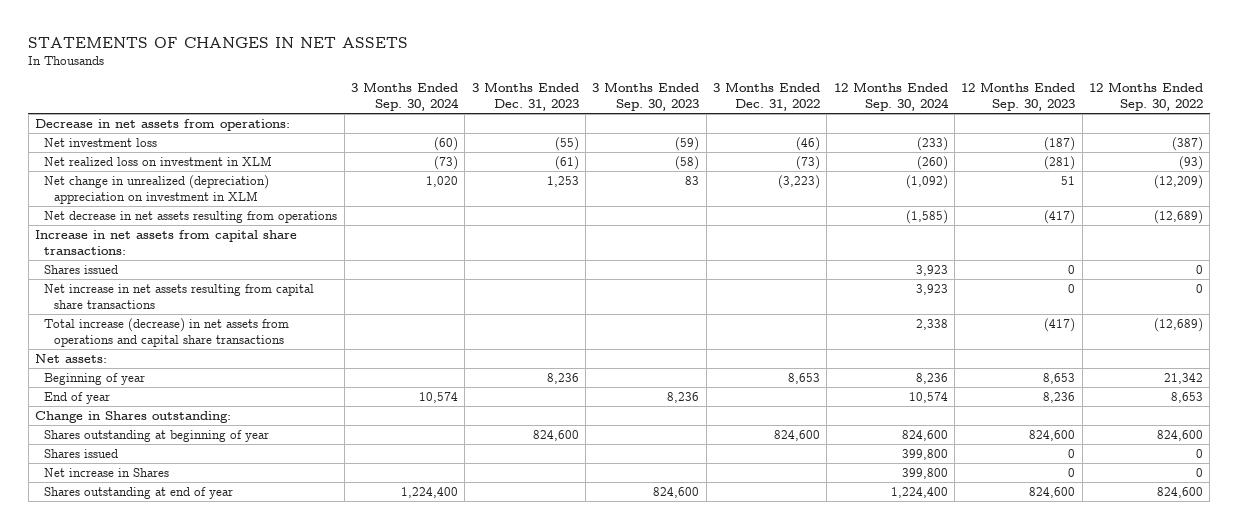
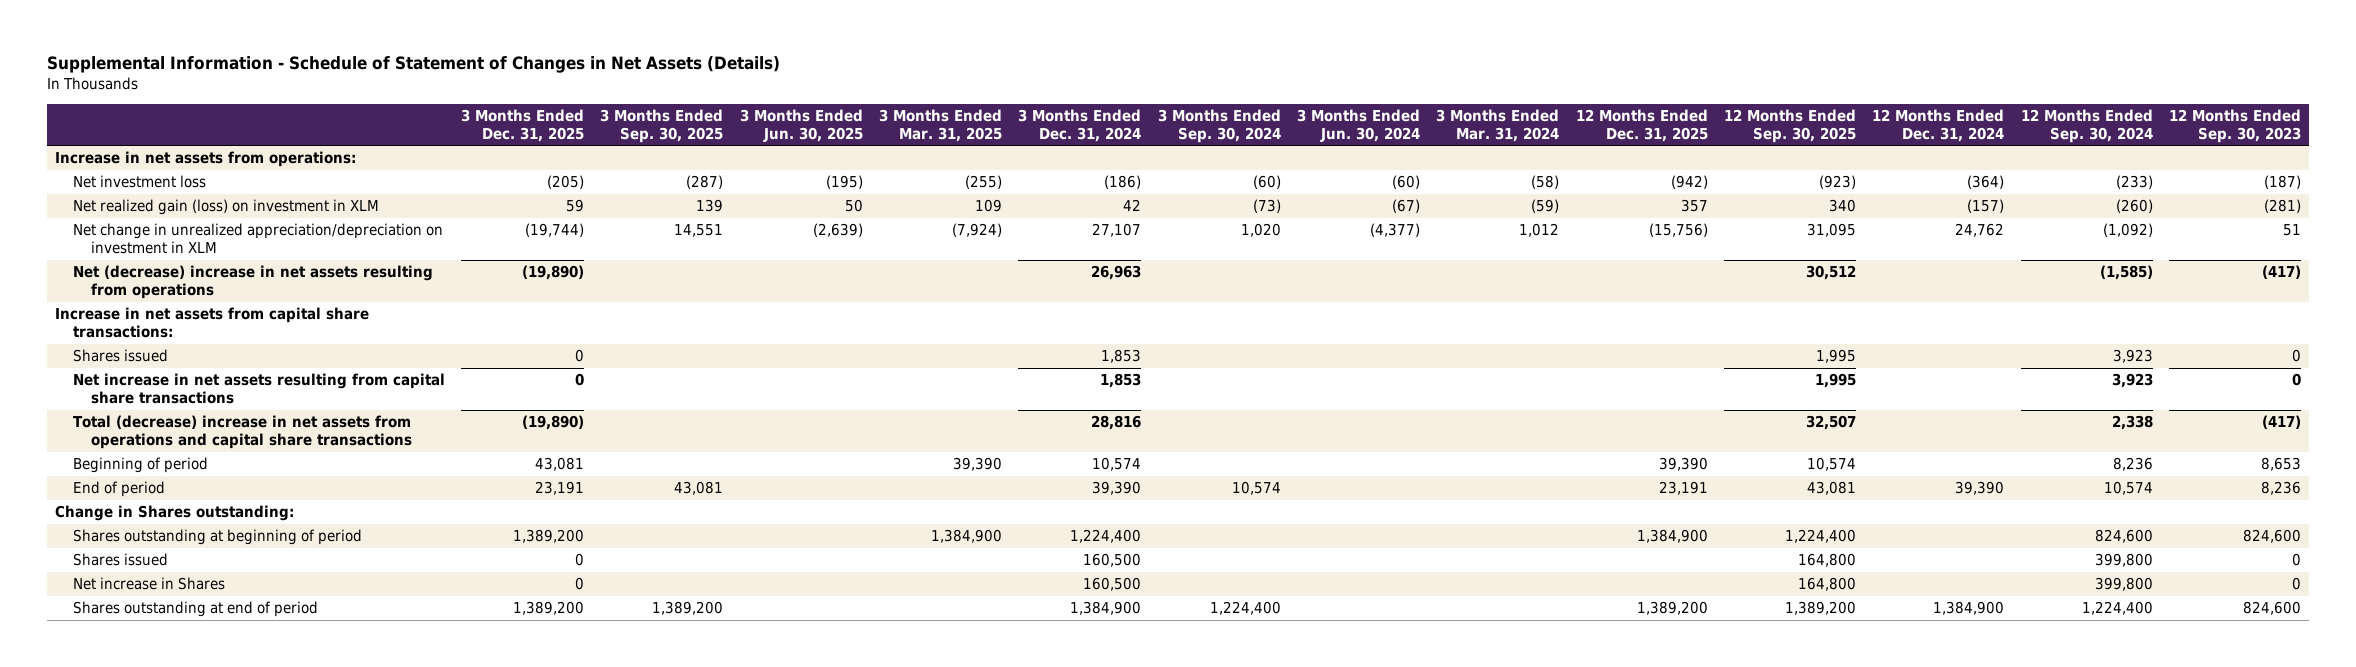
[28,37,409,49] STATEMENTS OF CHANGES IN NET ASSETS -> [46,56,780,74] Supplemental Information - Schedule of Statement of Changes in Net Assets (Details)
[471,82,579,111] 3 Months Ended Dec. 31, 2023 -> none
[592,82,700,111] 3 Months Ended Sep. 30, 2023 -> none
[712,82,820,111] 3 Months Ended Dec. 31, 2022 -> none
[1088,82,1203,111] 12 Months Ended Sep. 30, 2022 -> none
none -> [461,108,585,142] 3 Months Ended Dec. 31, 2025
none -> [600,108,724,143] 3 Months Ended Sep. 30, 2025
none -> [739,108,863,142] 3 Months Ended Jun. 30, 2025
none -> [879,108,1003,142] 3 Months Ended Mar. 31, 2025
none -> [1018,108,1142,142] 3 Months Ended Dec. 31, 2024
none -> [1297,108,1421,142] 3 Months Ended Jun. 30, 2024
none -> [1436,108,1560,142] 3 Months Ended Mar. 31, 2024
none -> [1575,108,1708,142] 12 Months Ended Dec. 31, 2025
none -> [1724,108,1857,143] 12 Months Ended Sep. 30, 2025
none -> [1872,108,2005,142] 12 Months Ended Dec. 31, 2024
[35,119,291,132] Decrease in net assets from operations: -> [55,151,357,168] Increase in net assets from operations:
[44,156,273,167] Net realized loss on investment in XLM -> [72,199,379,216] Net realized gain (loss) on investment in XLM
[44,175,270,204] Net change in unrealized (depreciation) appreciation on investment in XLM -> [72,223,443,255] Net change in unrealized appreciation/depreciation on investment in XLM
[44,211,338,224] Net decrease in net assets resulting from operations -> [72,265,433,300] Net (decrease) increase in net assets resulting from operations
[35,354,108,364] Net assets: -> none
[44,318,290,347] Total increase (decrease) in net assets from operations and capital share transactions -> [72,415,412,450] Total (decrease) increase in net assets from operations and capital share transactions
[44,373,146,386] Beginning of year -> [72,457,208,474] Beginning of period
[44,392,111,405] End of year -> [72,481,165,498] End of period
[44,430,270,443] Shares outstanding at beginning of year -> [72,529,362,546] Shares outstanding at beginning of period
[44,487,234,500] Shares outstanding at end of year -> [72,601,318,618] Shares outstanding at end of period

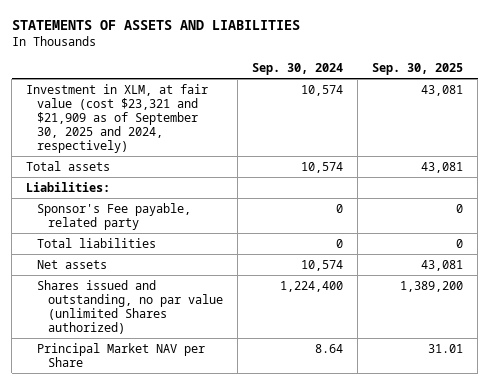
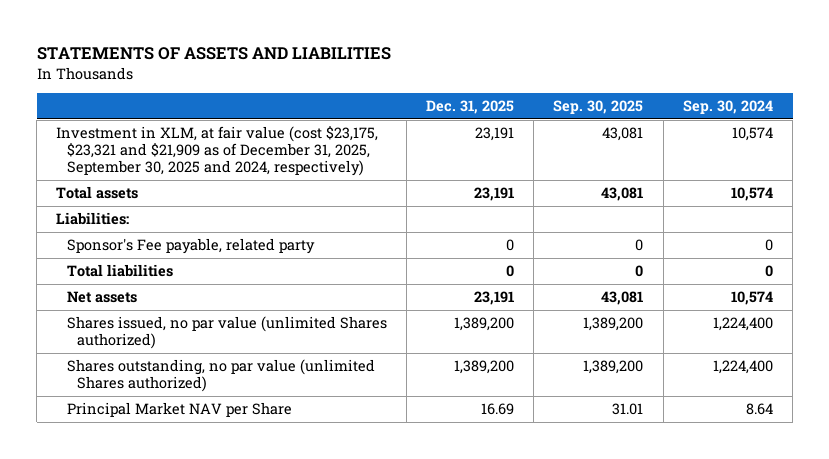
none -> [426,100,515,115] Dec. 31, 2025
[26,83,209,153] Investment in XLM, at fair value (cost $23,321 and $21,909 as of September 30, 2025 and 2024, respectively) -> [56,126,379,177] Investment in XLM, at fair value (cost $23,175, $23,321 and $21,909 as of December 31, 2025, September 30, 2025 and 2024, respectively)
none -> [66,316,387,350] Shares issued, no par value (unlimited Shares authorized)
[37,279,224,334] Shares issued and outstanding, no par value (unlimited Shares authorized) -> [66,359,375,393] Shares outstanding, no par value (unlimited Shares authorized)

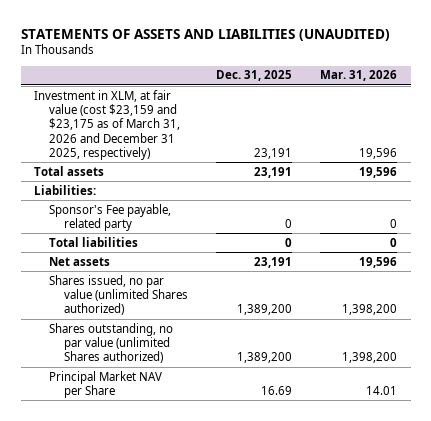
[36,47,391,61] STATEMENTS OF ASSETS AND LIABILITIES -> [20,28,390,41] STATEMENTS OF ASSETS AND LIABILITIES (UNAUDITED)
[553,100,644,115] Sep. 30, 2025 -> none
[682,100,773,115] Sep. 30, 2024 -> none
none -> [319,70,397,82] Mar. 31, 2026
[56,126,379,177] Investment in XLM, at fair value (cost $23,175, $23,321 and $21,909 as of December 31, 2025, September 30, 2025 and 2024, respectively) -> [34,89,181,160] Investment in XLM, at fair value (cost $23,159 and $23,175 as of March 31, 2026 and December 31 2025, respectively)

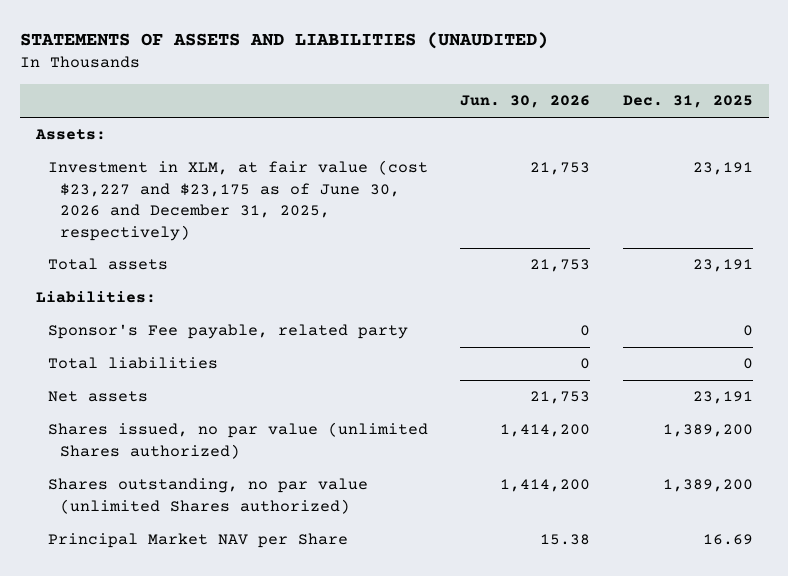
[319,70,397,82] Mar. 31, 2026 -> none
none -> [460,95,591,109] Jun. 30, 2026
none -> [34,129,106,141] Assets:
[34,89,181,160] Investment in XLM, at fair value (cost $23,159 and $23,175 as of March 31, 2026 and December 31 2025, respectively) -> [48,160,429,241] Investment in XLM, at fair value (cost $23,227 and $23,175 as of June 30, 2026 and December 31, 2025, respectively)

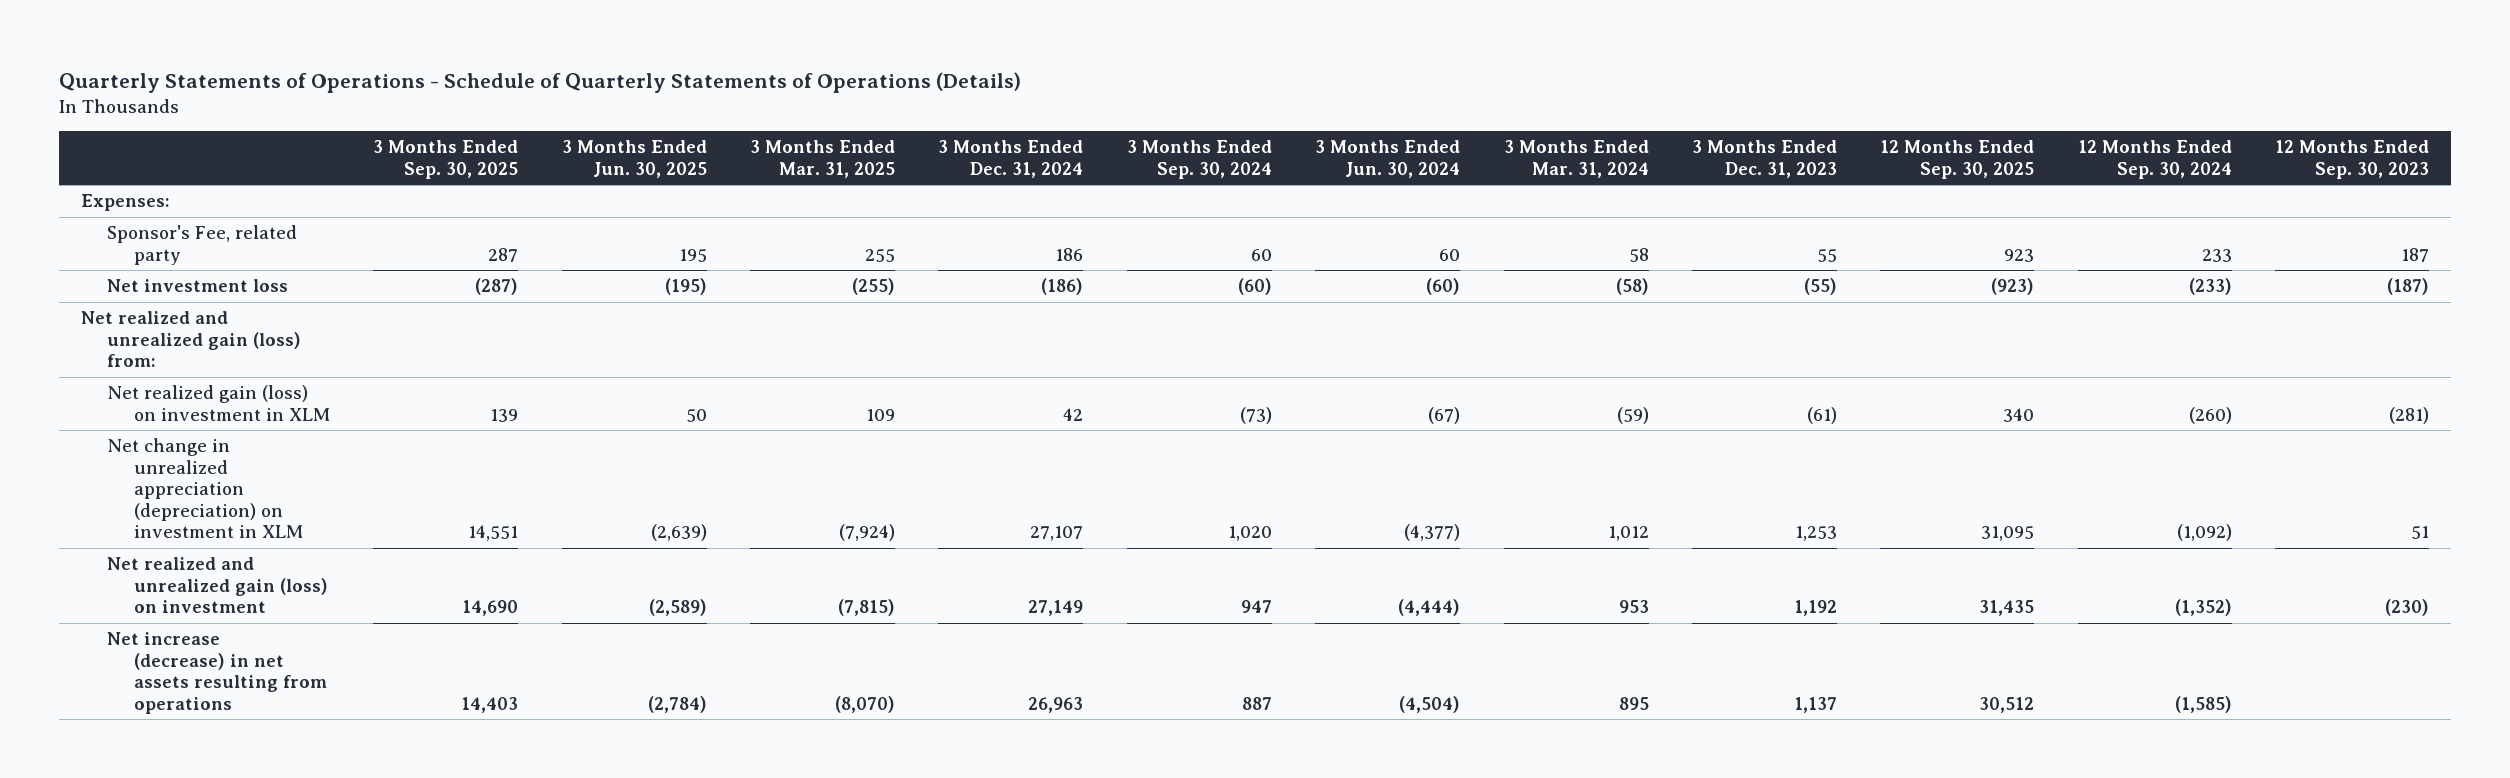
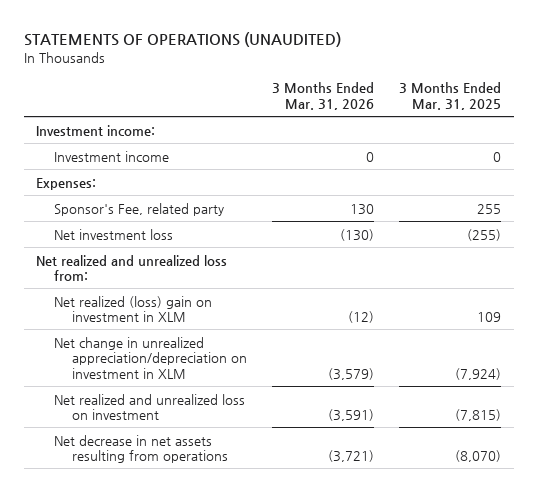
[59,71,1022,93] Quarterly Statements of Operations - Schedule of Quarterly Statements of Operations (Details) -> [23,31,341,47] STATEMENTS OF OPERATIONS (UNAUDITED)
[373,140,519,179] 3 Months Ended Sep. 30, 2025 -> none
[561,140,707,178] 3 Months Ended Jun. 30, 2025 -> none
[938,140,1084,178] 3 Months Ended Dec. 31, 2024 -> none
[1126,140,1272,179] 3 Months Ended Sep. 30, 2024 -> none
[1315,140,1461,178] 3 Months Ended Jun. 30, 2024 -> none
[1503,140,1649,178] 3 Months Ended Mar. 31, 2024 -> none
[1692,140,1838,178] 3 Months Ended Dec. 31, 2023 -> none
[1880,140,2035,179] 12 Months Ended Sep. 30, 2025 -> none
[2077,140,2232,179] 12 Months Ended Sep. 30, 2024 -> none
[2275,140,2430,179] 12 Months Ended Sep. 30, 2023 -> none
none -> [272,82,375,110] 3 Months Ended Mar. 31, 2026
none -> [36,124,156,136] Investment income:
none -> [54,150,170,162] Investment income
[80,311,302,368] Net realized and unrealized gain (loss) from: -> [36,254,228,282] Net realized and unrealized loss from:
[107,385,330,421] Net realized gain (loss) on investment in XLM -> [54,295,213,323] Net realized (loss) gain on investment in XLM
[107,438,303,539] Net change in unrealized appreciation (depreciation) on investment in XLM -> [54,336,248,379] Net change in unrealized appreciation/depreciation on investment in XLM
[107,557,328,614] Net realized and unrealized gain (loss) on investment -> [54,393,246,421] Net realized and unrealized loss on investment
[107,632,327,714] Net increase (decrease) in net assets resulting from operations -> [54,434,229,464] Net decrease in net assets resulting from operations

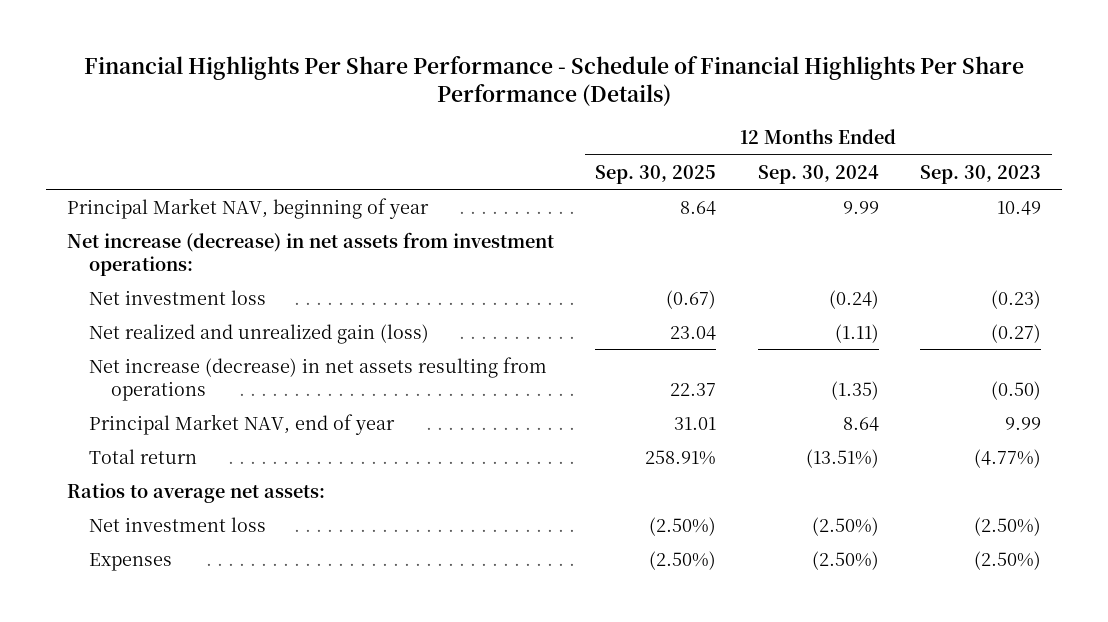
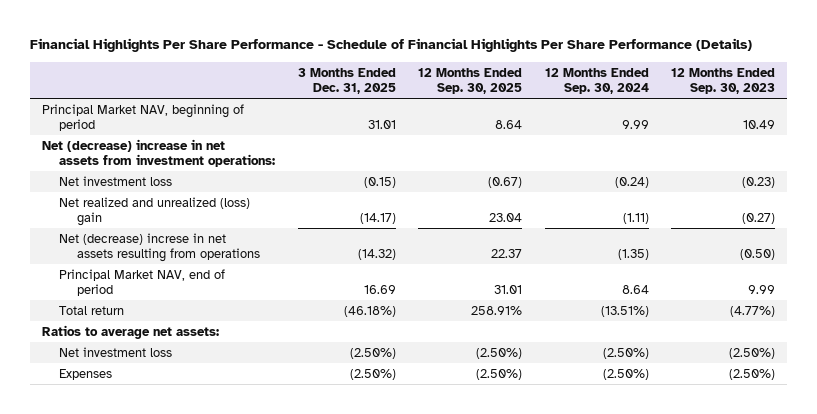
none -> [297,67,396,94] 3 Months Ended Dec. 31, 2025
[66,197,429,219] Principal Market NAV, beginning of year -> [41,103,244,132] Principal Market NAV, beginning of period
[66,231,554,276] Net increase (decrease) in net assets from investment operations: -> [41,138,276,168] Net (decrease) increase in net assets from investment operations:
[88,323,429,344] Net realized and unrealized gain (loss) -> [59,196,251,227] Net realized and unrealized (loss) gain
[88,356,547,401] Net increase (decrease) in net assets resulting from operations -> [59,232,260,263] Net (decrease) increse in net assets resulting from operations
[88,413,395,435] Principal Market NAV, end of year -> [59,268,226,297] Principal Market NAV, end of period

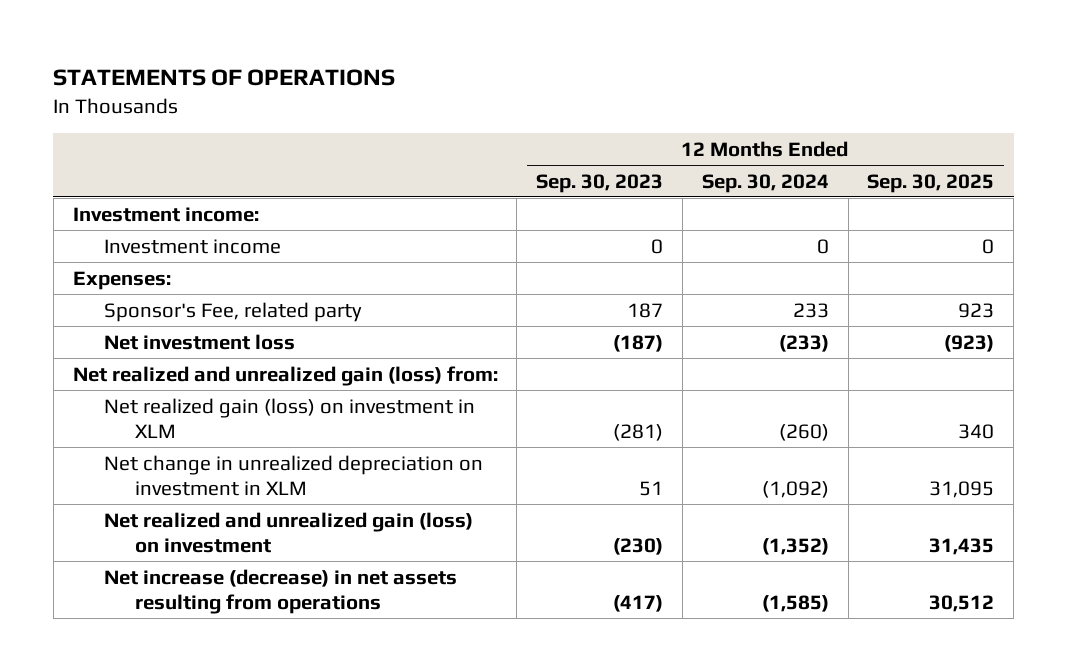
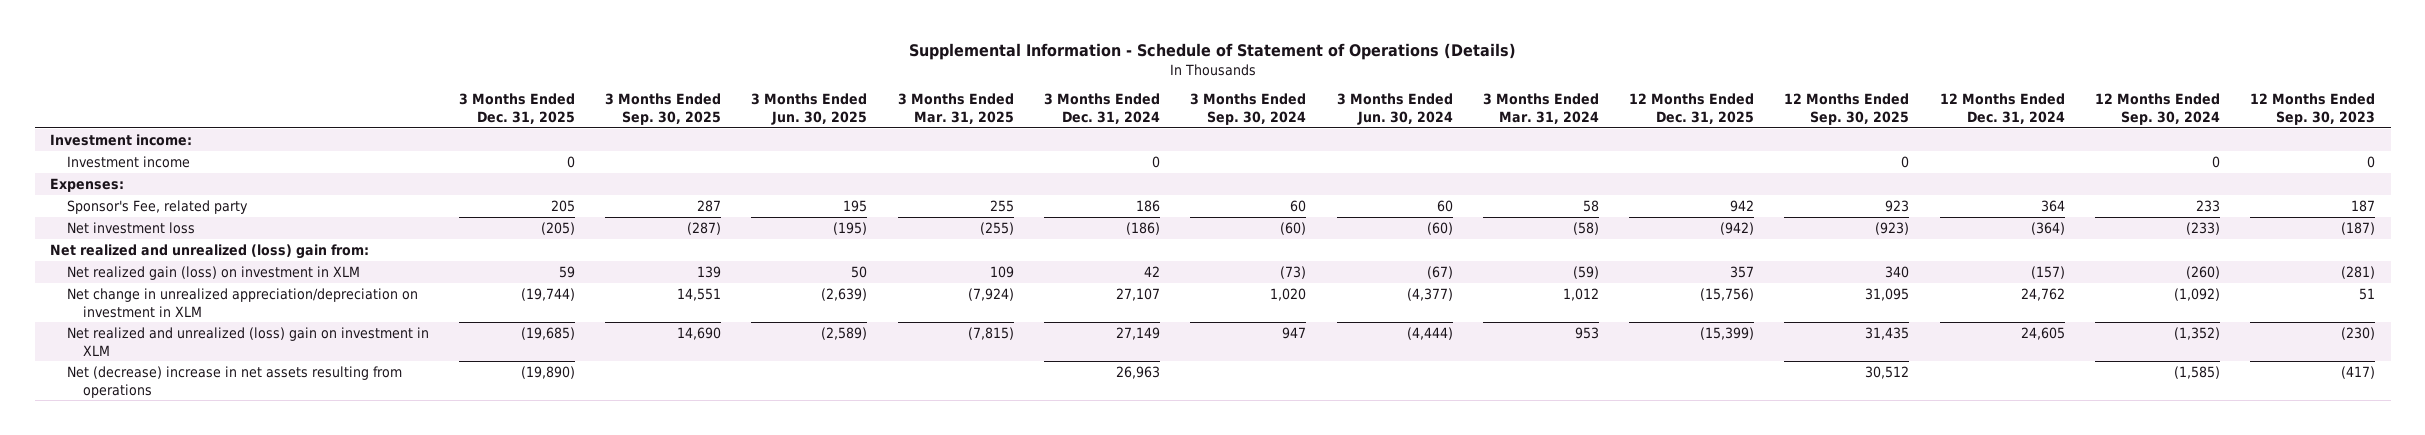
[53,69,396,87] STATEMENTS OF OPERATIONS -> [908,43,1516,61] Supplemental Information - Schedule of Statement of Operations (Details)
none -> [458,93,575,125] 3 Months Ended Dec. 31, 2025
none -> [605,93,722,126] 3 Months Ended Sep. 30, 2025
none -> [751,93,868,126] 3 Months Ended Jun. 30, 2025
none -> [897,93,1014,125] 3 Months Ended Mar. 31, 2025
none -> [1044,93,1161,125] 3 Months Ended Dec. 31, 2024
none -> [1190,93,1307,126] 3 Months Ended Sep. 30, 2024
none -> [1336,93,1453,126] 3 Months Ended Jun. 30, 2024
none -> [1482,93,1599,125] 3 Months Ended Mar. 31, 2024
none -> [1629,93,1755,125] 12 Months Ended Dec. 31, 2025
none -> [1939,93,2065,125] 12 Months Ended Dec. 31, 2024
[72,365,498,386] Net realized and unrealized gain (loss) from: -> [49,243,369,259] Net realized and unrealized (loss) gain from:
[103,454,483,497] Net change in unrealized depreciation on investment in XLM -> [66,287,418,318] Net change in unrealized appreciation/depreciation on investment in XLM
[103,511,473,554] Net realized and unrealized gain (loss) on investment -> [66,326,429,356] Net realized and unrealized (loss) gain on investment in XLM
[103,568,457,615] Net increase (decrease) in net assets resulting from operations -> [66,365,402,398] Net (decrease) increase in net assets resulting from operations

